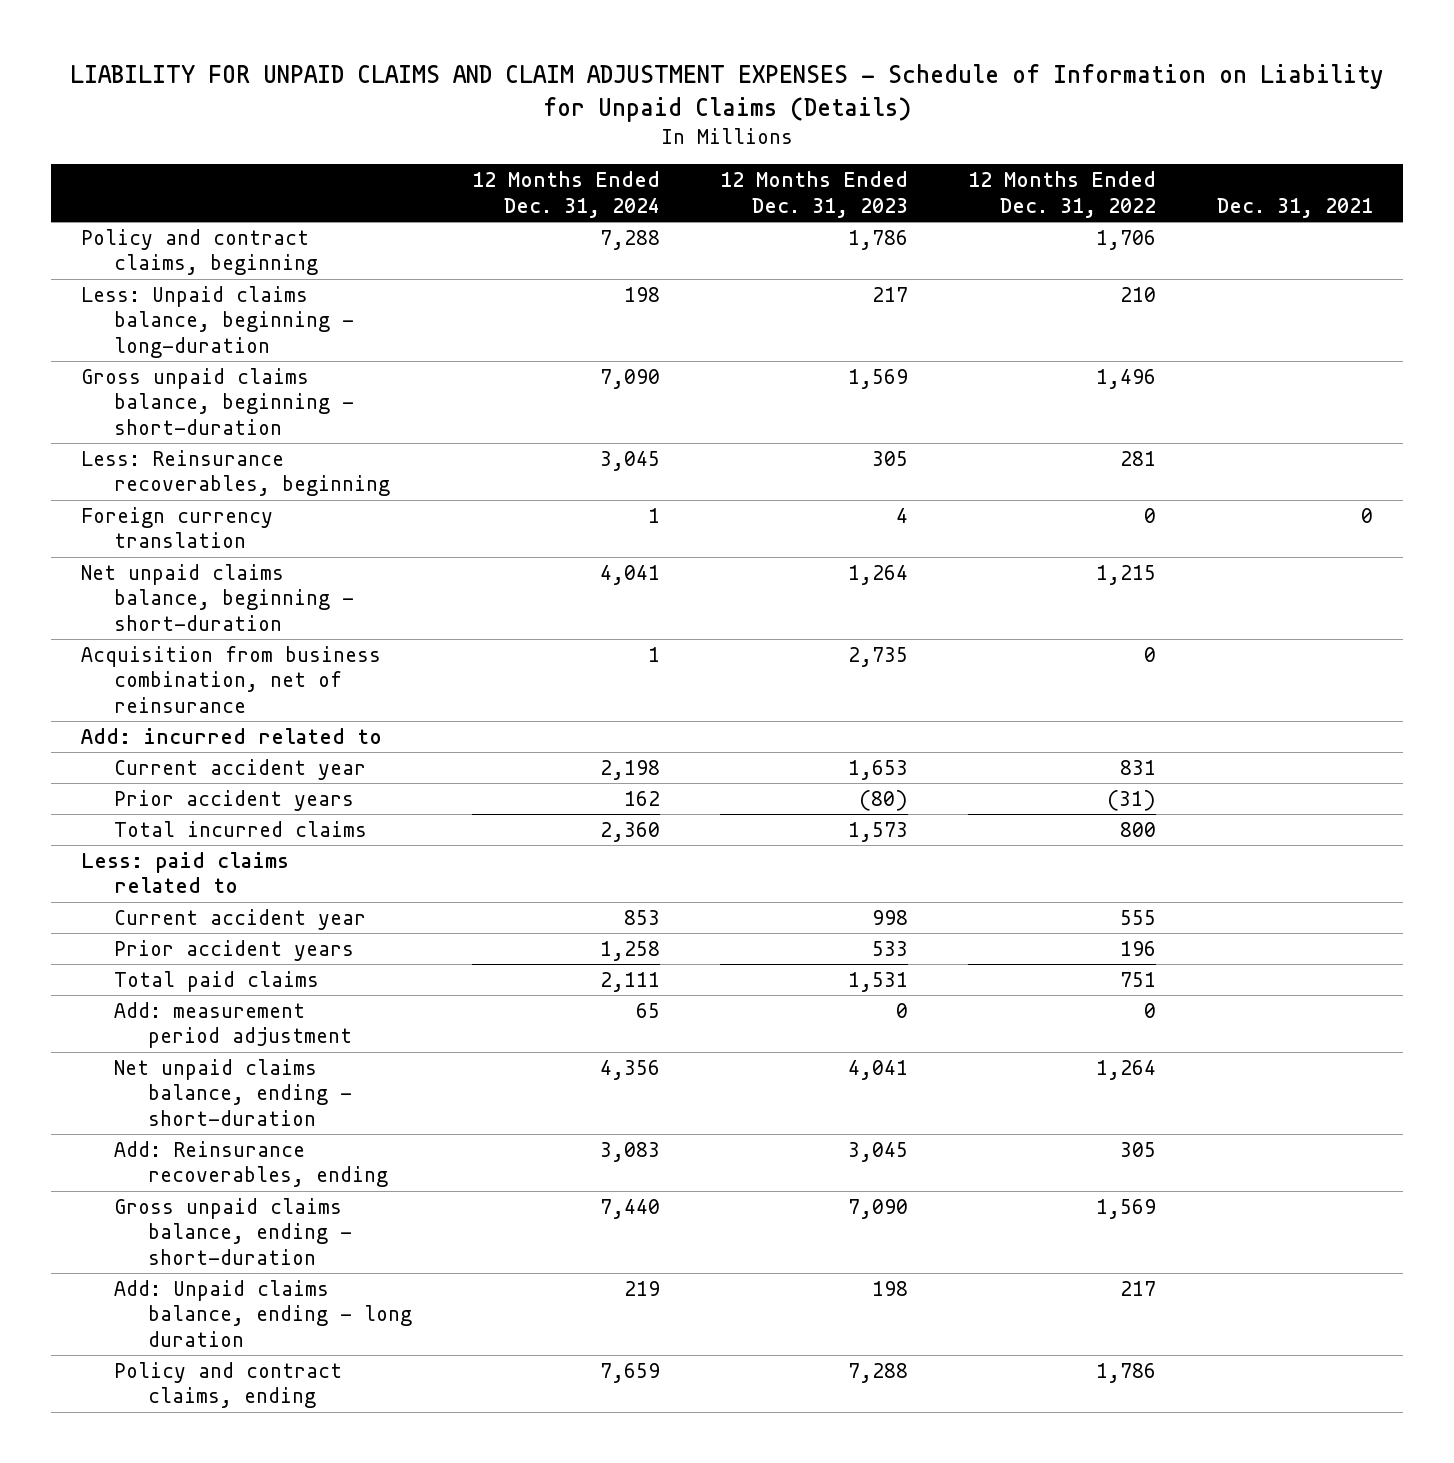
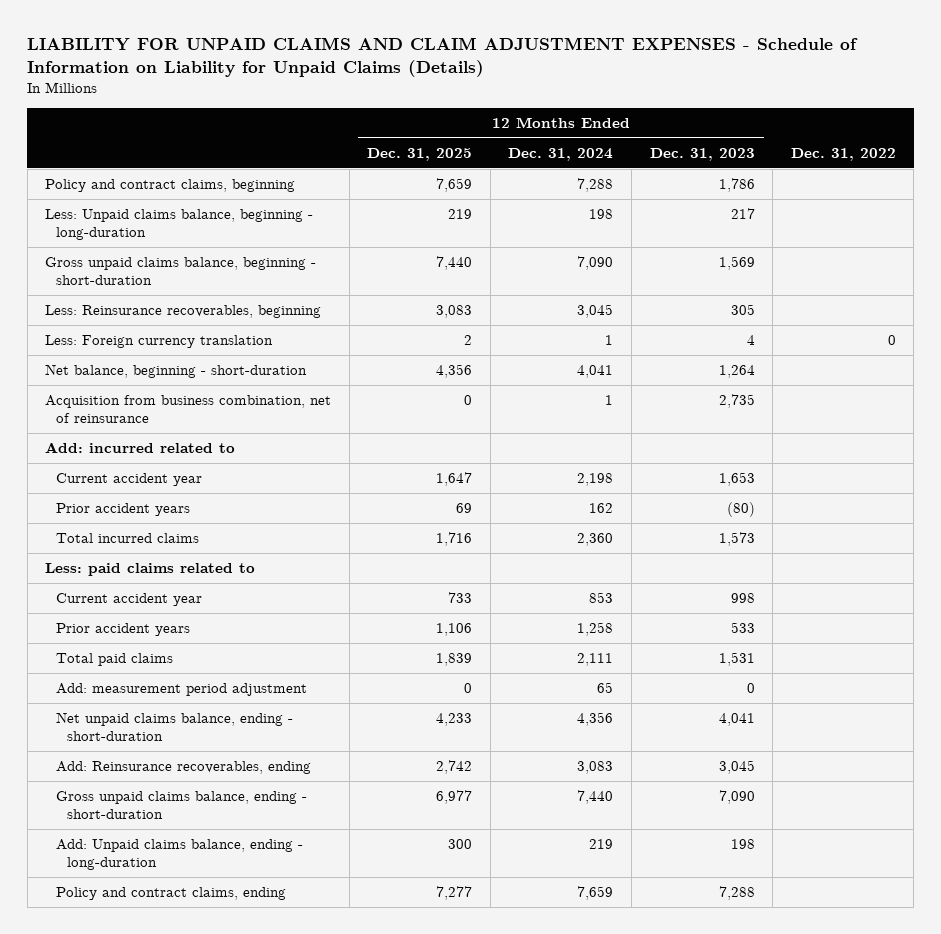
[968,171,1157,218] 12 Months Ended Dec. 31, 2022 -> none
[1216,197,1373,218] Dec. 31, 2021 -> none
none -> [367,147,473,161] Dec. 31, 2025
none -> [790,147,896,161] Dec. 31, 2022
[81,506,274,549] Foreign currency translation -> [45,335,274,349] Less: Foreign currency translation
[81,563,355,632] Net unpaid claims balance, beginning - short-duration -> [45,364,308,379] Net balance, beginning - short-duration
[114,1279,412,1348] Add: Unpaid claims balance, ending - long duration -> [56,839,304,870] Add: Unpaid claims balance, ending - long-duration

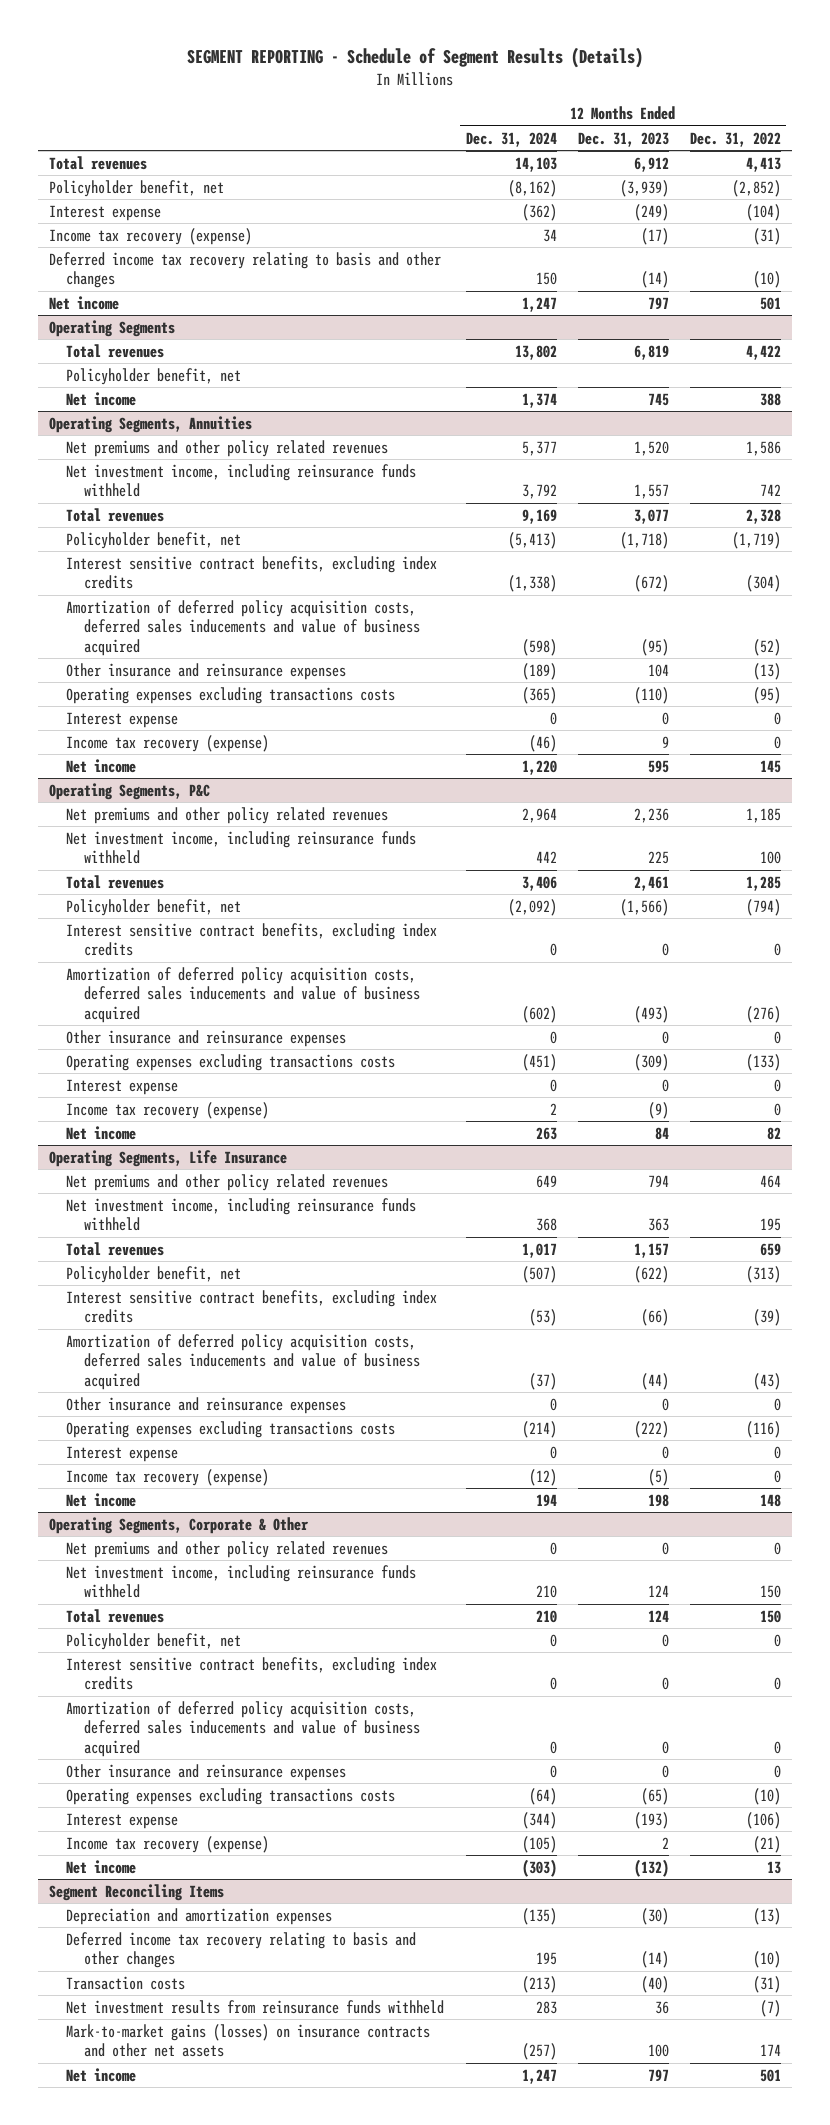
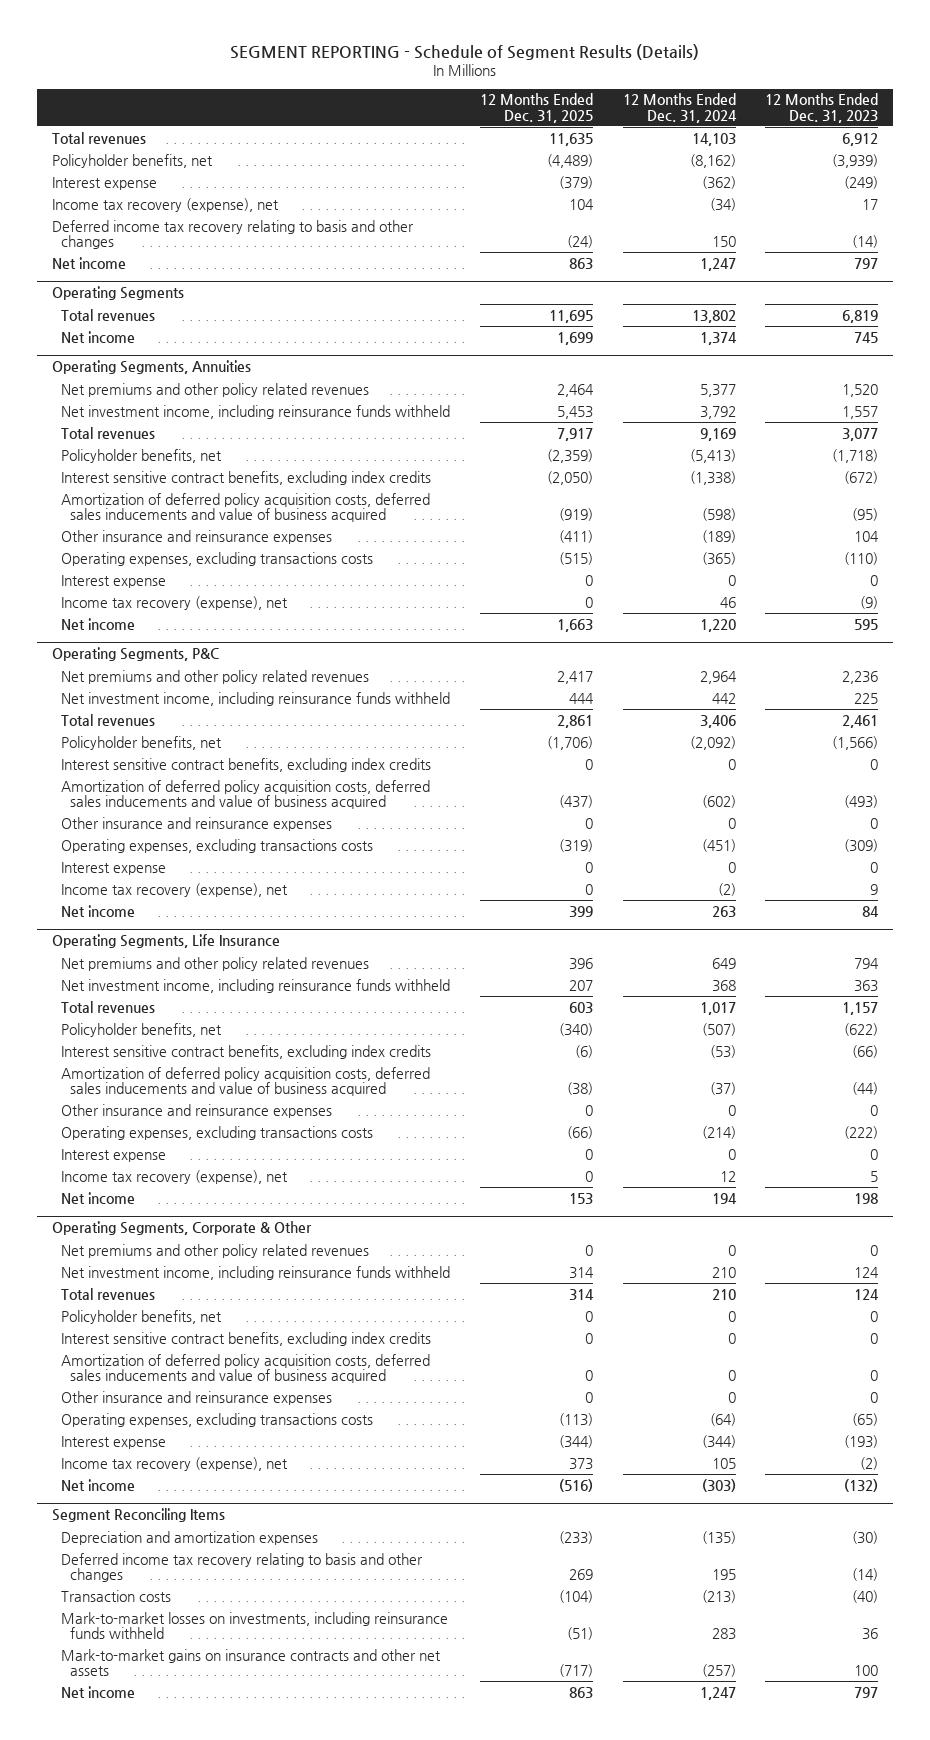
[689,131,781,147] Dec. 31, 2022 -> none
none -> [479,93,593,123] 12 Months Ended Dec. 31, 2025
[48,179,224,197] Policyholder benefit, net -> [51,153,213,168] Policyholder benefits, net
[48,227,252,245] Income tax recovery (expense) -> [51,197,279,212] Income tax recovery (expense), net
[542,228,557,242] 34 -> [709,197,736,211] (34)
[640,227,669,245] (17) -> [862,198,879,210] 17
[66,367,242,385] Policyholder benefit, net -> none
[66,531,242,549] Policyholder benefit, net -> [60,448,222,463] Policyholder benefits, net
[66,686,396,704] Operating expenses excluding transactions costs -> [60,551,373,566] Operating expenses, excluding transactions costs
[66,734,270,752] Income tax recovery (expense) -> [60,595,288,610] Income tax recovery (expense), net
[528,734,557,752] (46) -> [719,596,736,608] 46
[661,735,669,748] 9 -> [860,595,879,609] (9)
[66,898,242,916] Policyholder benefit, net -> [60,735,222,750] Policyholder benefits, net
[66,1053,396,1071] Operating expenses excluding transactions costs -> [60,838,373,853] Operating expenses, excluding transactions costs
[66,1101,270,1119] Income tax recovery (expense) -> [60,882,288,897] Income tax recovery (expense), net
[549,1102,557,1115] 2 -> [717,882,736,896] (2)
[647,1101,669,1119] (9) -> [870,883,879,895] 9
[66,1265,242,1283] Policyholder benefit, net -> [60,1022,222,1037] Policyholder benefits, net
[66,1420,396,1438] Operating expenses excluding transactions costs -> [60,1125,373,1140] Operating expenses, excluding transactions costs
[66,1468,270,1486] Income tax recovery (expense) -> [60,1169,288,1184] Income tax recovery (expense), net
[528,1468,557,1486] (12) -> [719,1170,736,1182] 12
[647,1468,669,1486] (5) -> [870,1170,879,1182] 5
[66,1632,242,1650] Policyholder benefit, net -> [60,1309,222,1324] Policyholder benefits, net
[66,1787,396,1805] Operating expenses excluding transactions costs -> [60,1412,373,1427] Operating expenses, excluding transactions costs
[66,1835,270,1853] Income tax recovery (expense) -> [60,1456,288,1471] Income tax recovery (expense), net
[521,1835,557,1853] (105) -> [711,1457,736,1469] 105
[661,1836,669,1849] 2 -> [860,1456,879,1470] (2)
[66,1999,445,2014] Net investment results from reinsurance funds withheld -> [60,1611,448,1640] Mark-to-market losses on investments, including reinsurance funds withheld
[66,2023,431,2058] Mark-to-market gains (losses) on insurance contracts and other net assets -> [60,1648,441,1677] Mark-to-market gains on insurance contracts and other net assets

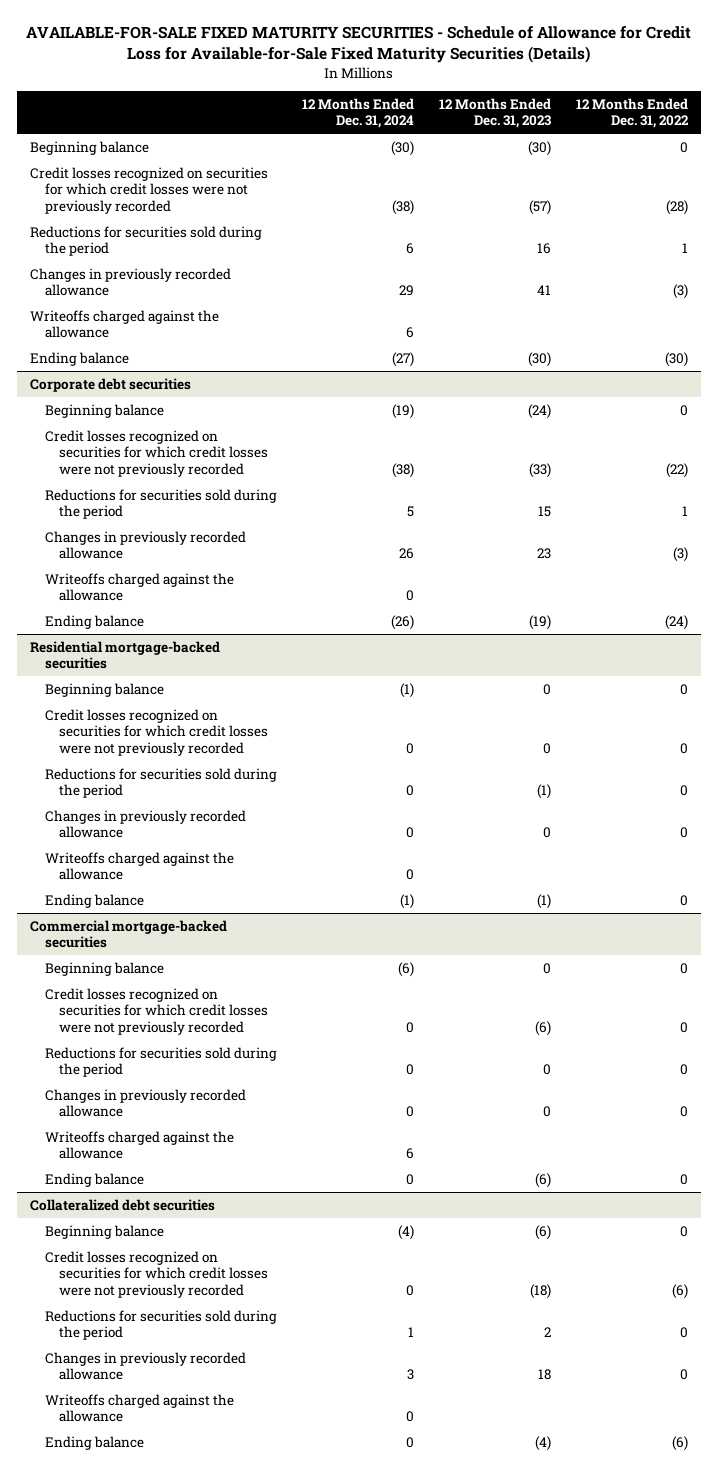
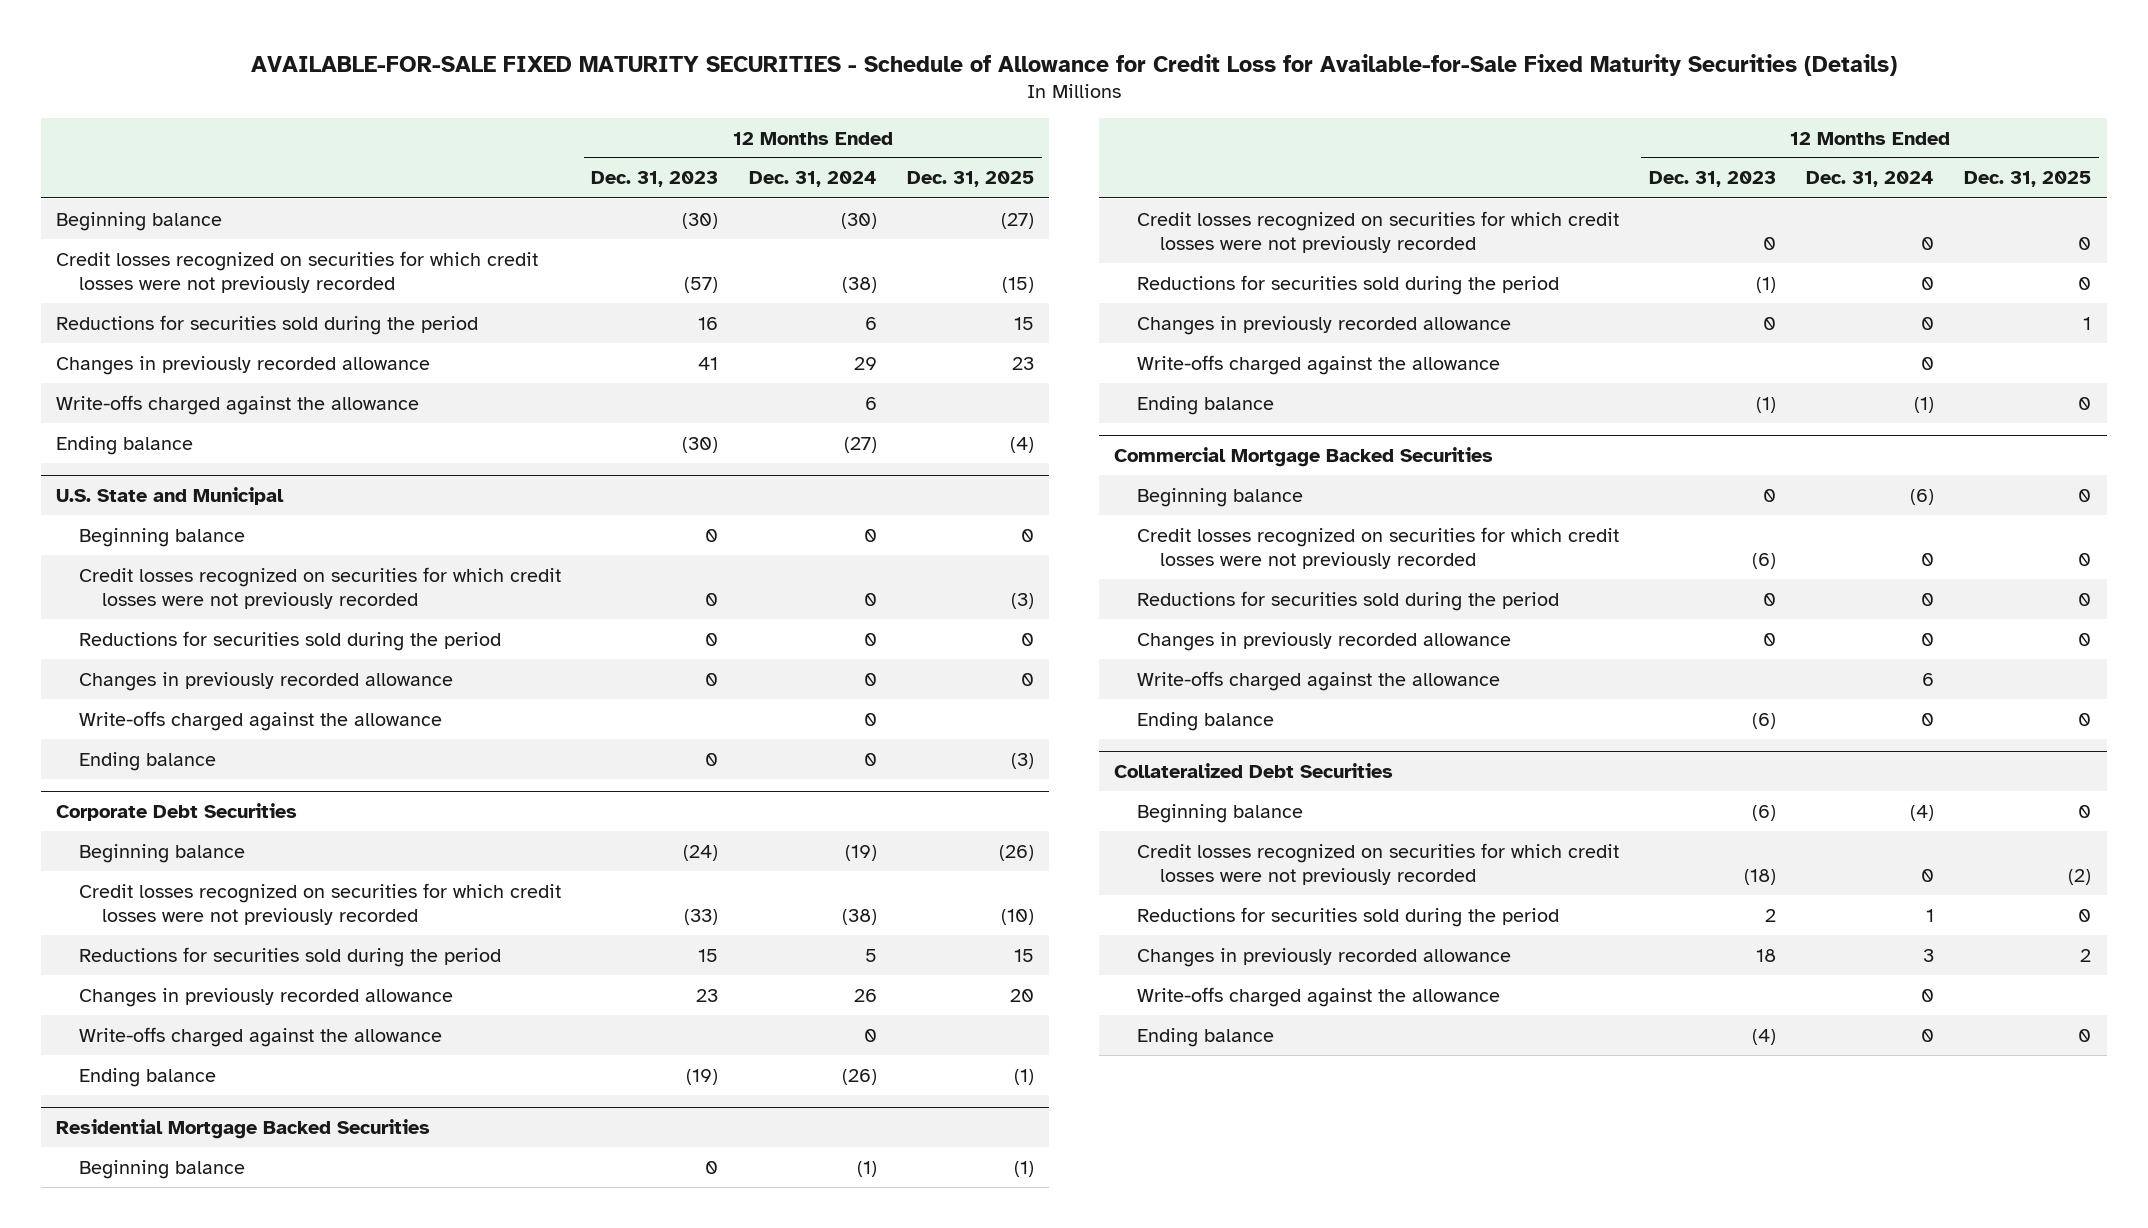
[576,97,690,129] 12 Months Ended Dec. 31, 2022 -> none
none -> [907,171,1035,188] Dec. 31, 2025
[30,309,220,339] Writeoffs charged against the allowance -> [56,394,420,415] Write-offs charged against the allowance
none -> [56,486,285,505] U.S. State and Municipal
none -> [79,527,246,547] Beginning balance
none -> [79,566,562,609] Credit losses recognized on securities for which credit losses were not previously recorded
none -> [79,630,502,651] Reductions for securities sold during the period
none -> [79,671,454,691] Changes in previously recorded allowance
none -> [79,710,443,731] Write-offs charged against the allowance
none -> [79,751,217,771] Ending balance
[30,377,192,392] Corporate debt securities -> [56,802,298,821] Corporate Debt Securities
[44,572,234,602] Writeoffs charged against the allowance -> [79,1026,443,1047] Write-offs charged against the allowance
[30,640,221,670] Residential mortgage-backed securities -> [56,1118,431,1139] Residential Mortgage Backed Securities
[44,851,234,881] Writeoffs charged against the allowance -> [1136,354,1500,375] Write-offs charged against the allowance
[30,919,228,949] Commercial mortgage-backed securities -> [1113,446,1493,467] Commercial Mortgage Backed Securities
[44,1130,234,1160] Writeoffs charged against the allowance -> [1136,670,1500,691] Write-offs charged against the allowance
[30,1198,216,1211] Collateralized debt securities -> [1113,762,1393,778] Collateralized Debt Securities
[44,1393,234,1423] Writeoffs charged against the allowance -> [1136,986,1500,1007] Write-offs charged against the allowance

